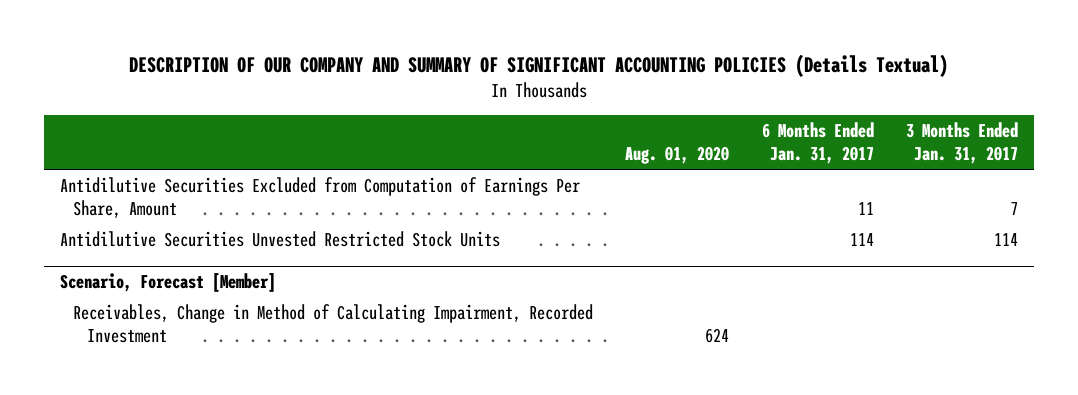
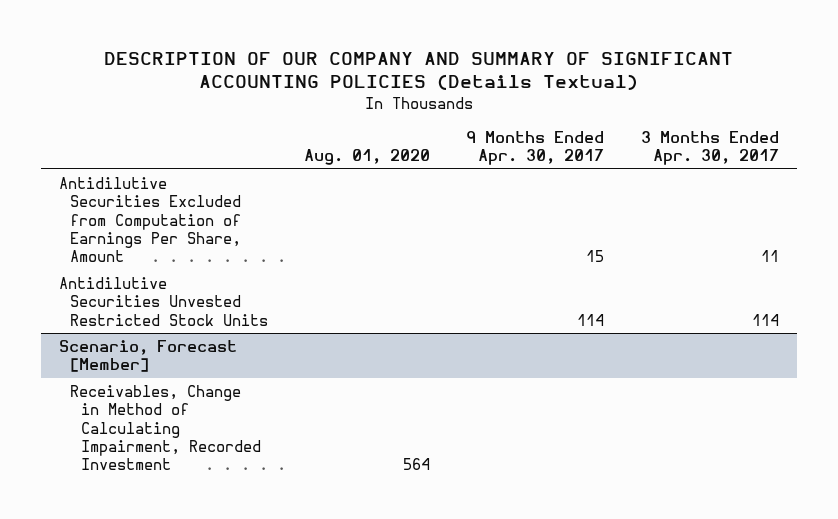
[761,122,874,165] 6 Months Ended Jan. 31, 2017 -> none
[905,122,1018,165] 3 Months Ended Jan. 31, 2017 -> none
none -> [466,130,605,166] 9 Months Ended Apr. 30, 2017
none -> [640,130,779,166] 3 Months Ended Apr. 30, 2017
[705,327,730,343] 624 -> [403,458,431,471] 564

